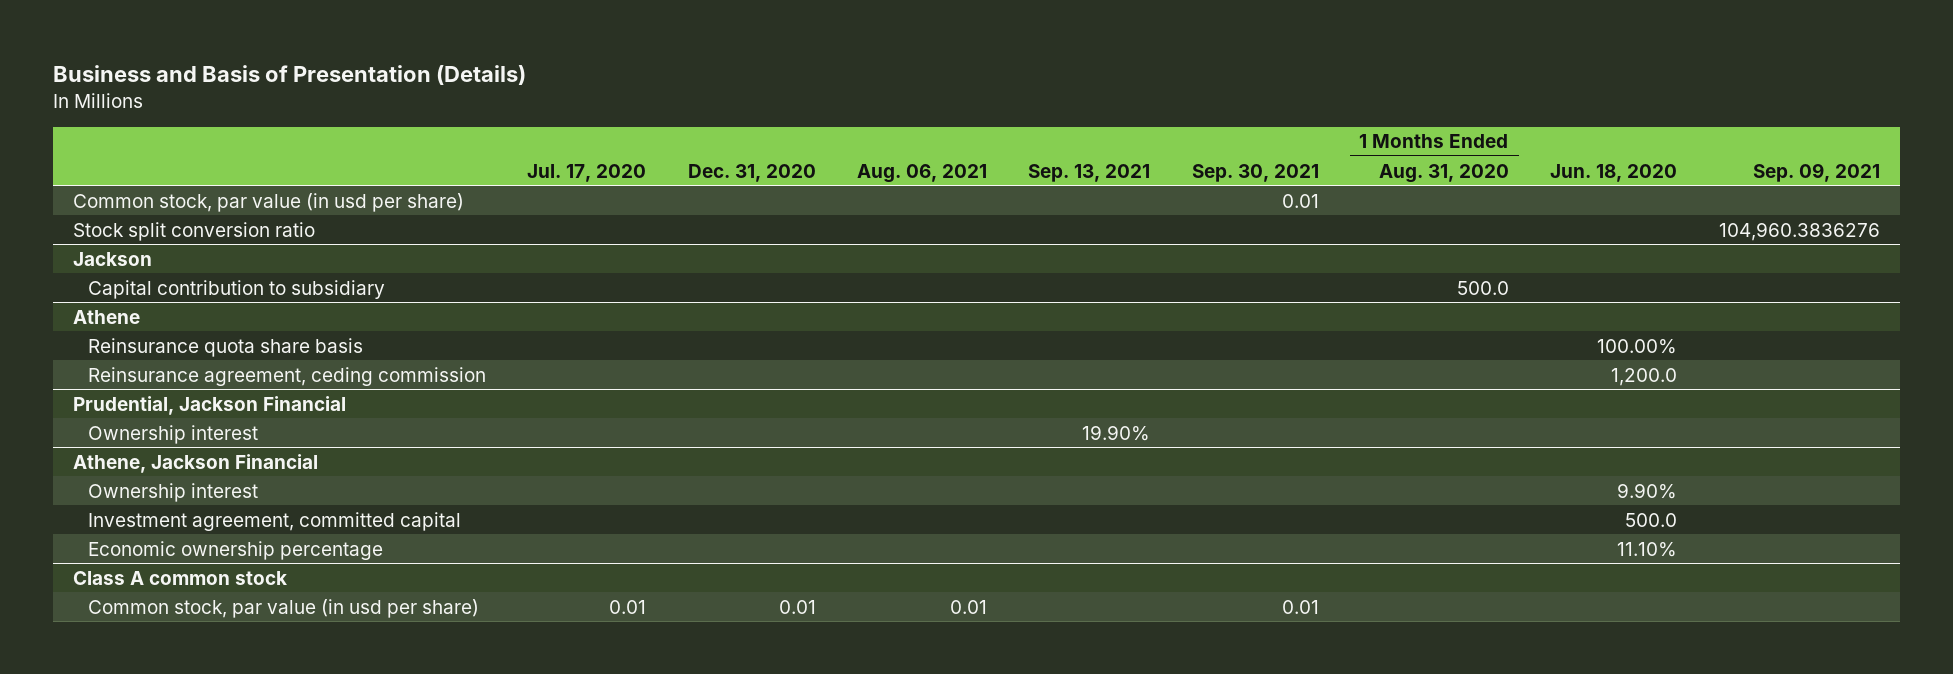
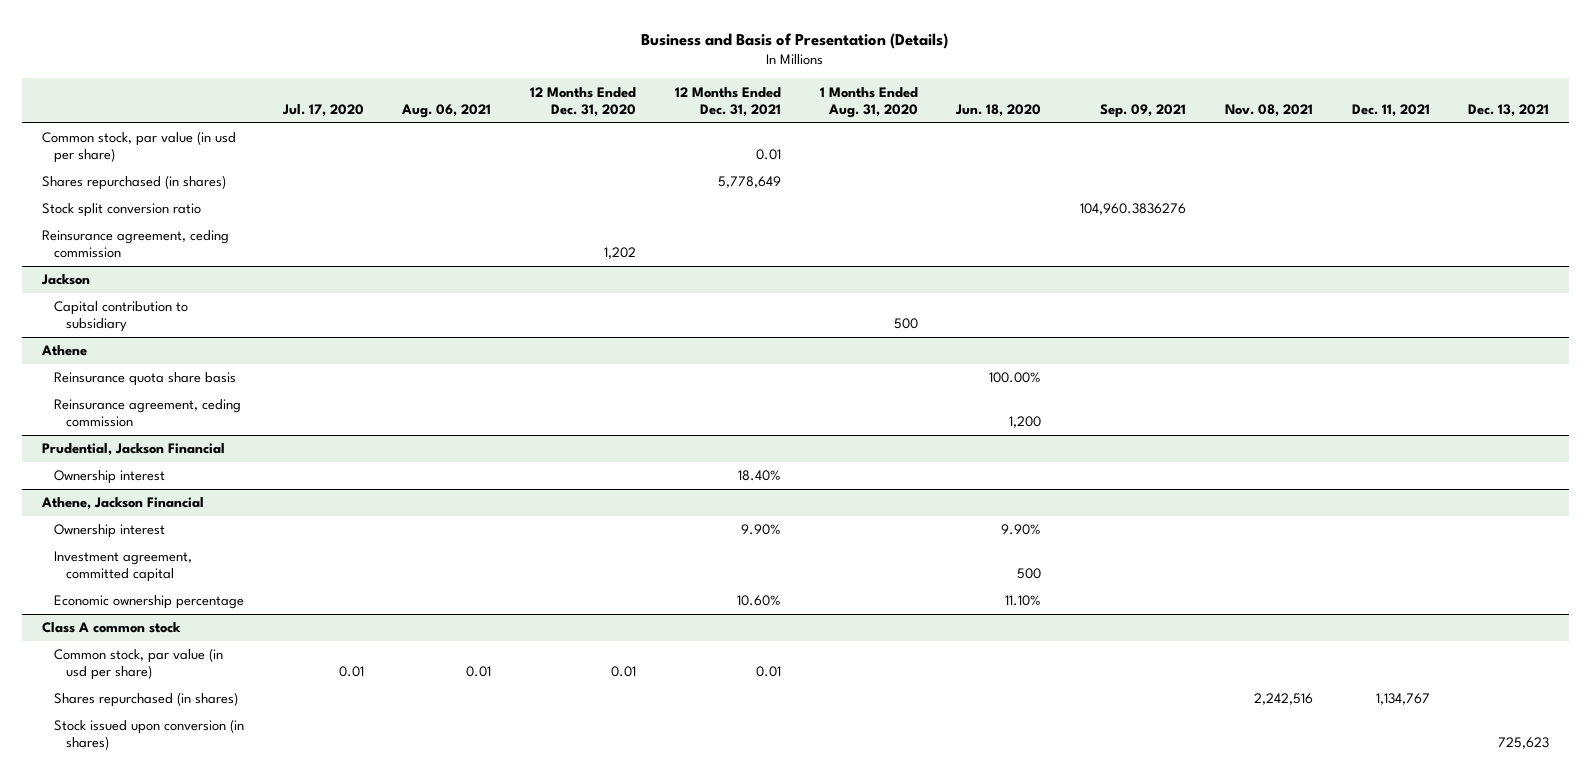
[687,163,816,182] Dec. 31, 2020 -> none
[1028,163,1151,182] Sep. 13, 2021 -> none
[1191,163,1319,182] Sep. 30, 2021 -> none
none -> [530,86,637,117] 12 Months Ended Dec. 31, 2020
none -> [674,86,781,117] 12 Months Ended Dec. 31, 2021
none -> [1224,103,1313,117] Nov. 08, 2021
none -> [1351,103,1430,117] Dec. 11, 2021
none -> [1468,103,1550,117] Dec. 13, 2021
none -> [41,175,226,191] Shares repurchased (in shares)
none -> [41,230,229,259] Reinsurance agreement, ceding commission
[1456,280,1509,295] 500.0 -> [893,318,918,330] 500
[1611,367,1678,386] 1,200.0 -> [1009,416,1042,429] 1,200
[1625,512,1678,527] 500.0 -> [1017,568,1042,580] 500
none -> [53,692,238,708] Shares repurchased (in shares)
none -> [53,719,244,751] Stock issued upon conversion (in shares)

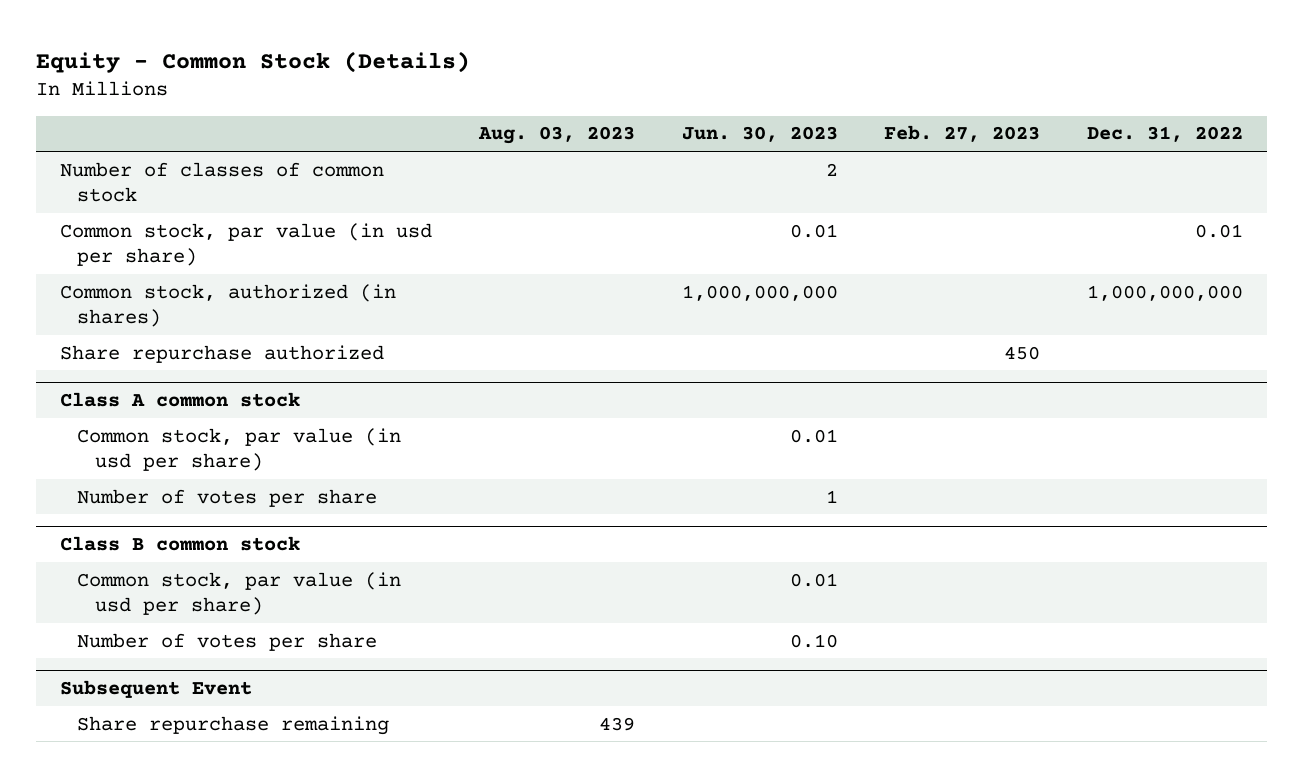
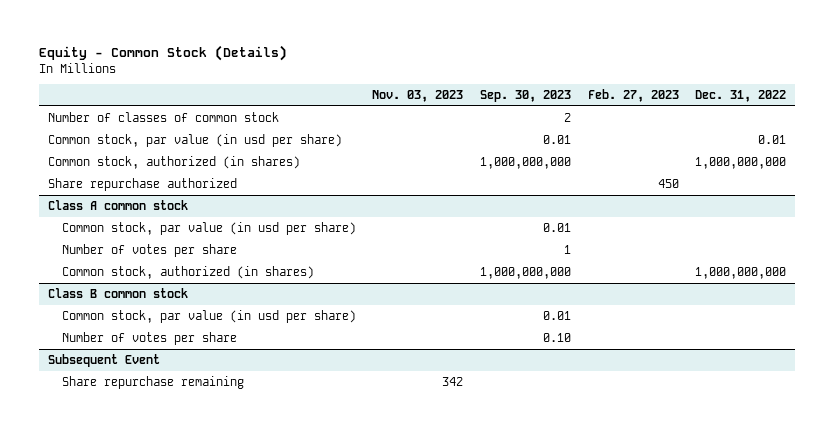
[477,126,635,145] Aug. 03, 2023 -> none
[681,126,838,143] Jun. 30, 2023 -> none
none -> [372,90,464,103] Nov. 03, 2023
none -> [480,90,572,103] Sep. 30, 2023
none -> [61,265,314,279] Common stock, authorized (in shares)

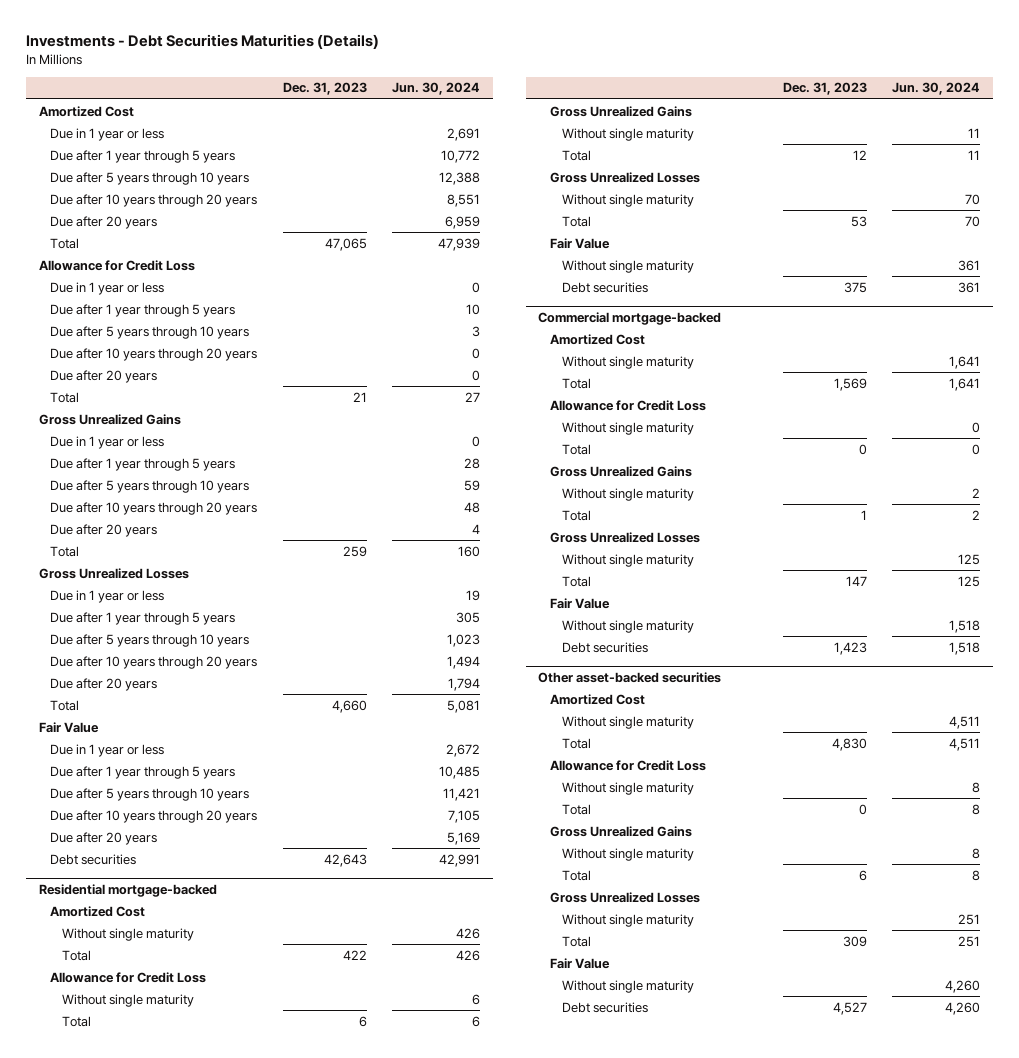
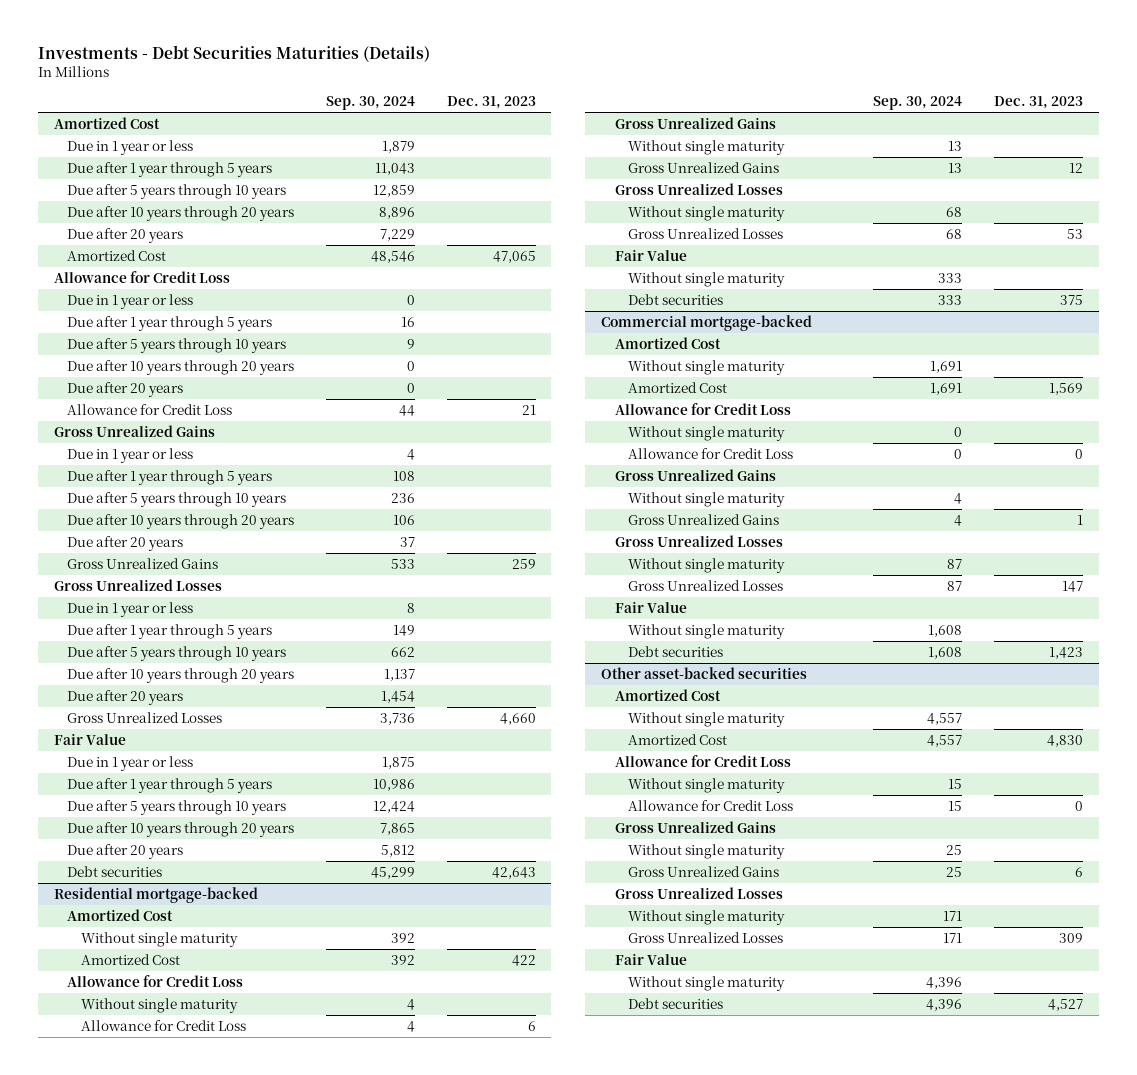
[392,82,481,96] Jun. 30, 2024 -> none
none -> [325,96,415,111] Sep. 30, 2024
[50,237,80,249] Total -> [67,249,167,261] Amortized Cost
[50,391,80,403] Total -> [67,403,233,415] Allowance for Credit Loss
[50,545,80,557] Total -> [67,557,219,569] Gross Unrealized Gains
[50,699,80,711] Total -> [67,711,223,723] Gross Unrealized Losses
[61,949,91,961] Total -> [81,953,181,965] Amortized Cost
[61,1015,91,1027] Total -> [81,1019,247,1031] Allowance for Credit Loss
[561,149,591,161] Total -> [628,161,780,173] Gross Unrealized Gains
[561,215,591,227] Total -> [628,227,784,239] Gross Unrealized Losses
[561,377,591,389] Total -> [628,381,728,393] Amortized Cost
[561,443,591,455] Total -> [628,447,794,459] Allowance for Credit Loss
[561,509,591,521] Total -> [628,513,780,525] Gross Unrealized Gains
[561,575,591,587] Total -> [628,579,784,591] Gross Unrealized Losses
[561,737,591,749] Total -> [628,733,728,745] Amortized Cost
[561,803,591,815] Total -> [628,799,794,811] Allowance for Credit Loss
[561,869,591,881] Total -> [628,865,780,877] Gross Unrealized Gains
[561,935,591,947] Total -> [628,931,784,943] Gross Unrealized Losses

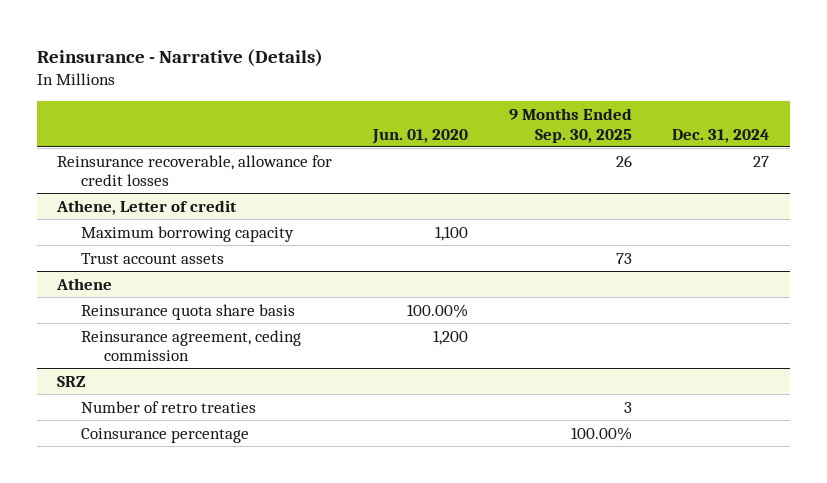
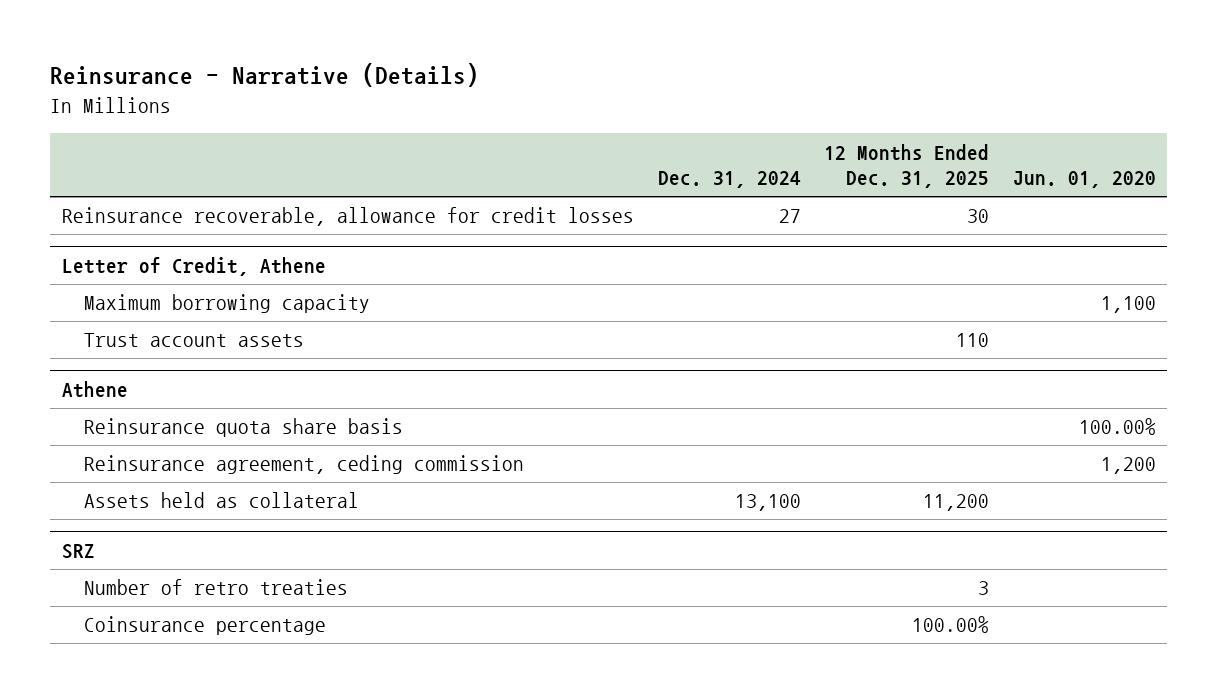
[508,108,632,143] 9 Months Ended Sep. 30, 2025 -> none
none -> [824,143,990,189] 12 Months Ended Dec. 31, 2025
[56,199,238,215] Athene, Letter of credit -> [62,257,327,277] Letter of Credit, Athene
none -> [83,492,359,509] Assets held as collateral

